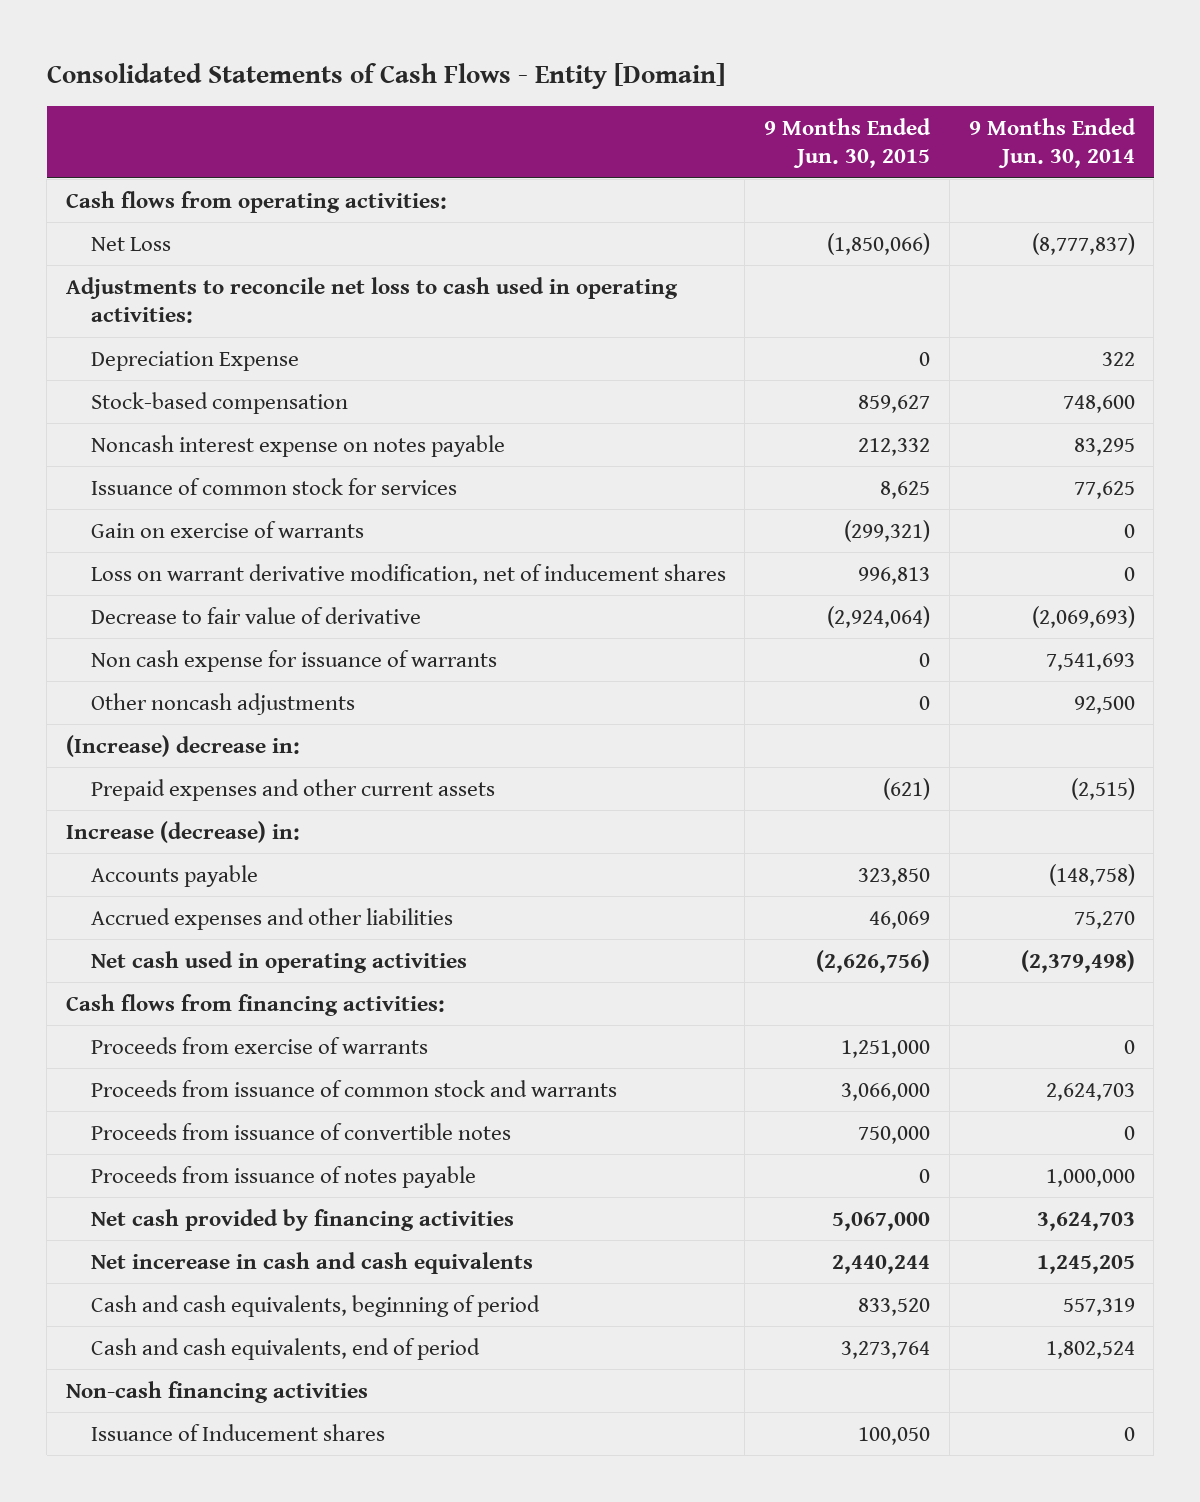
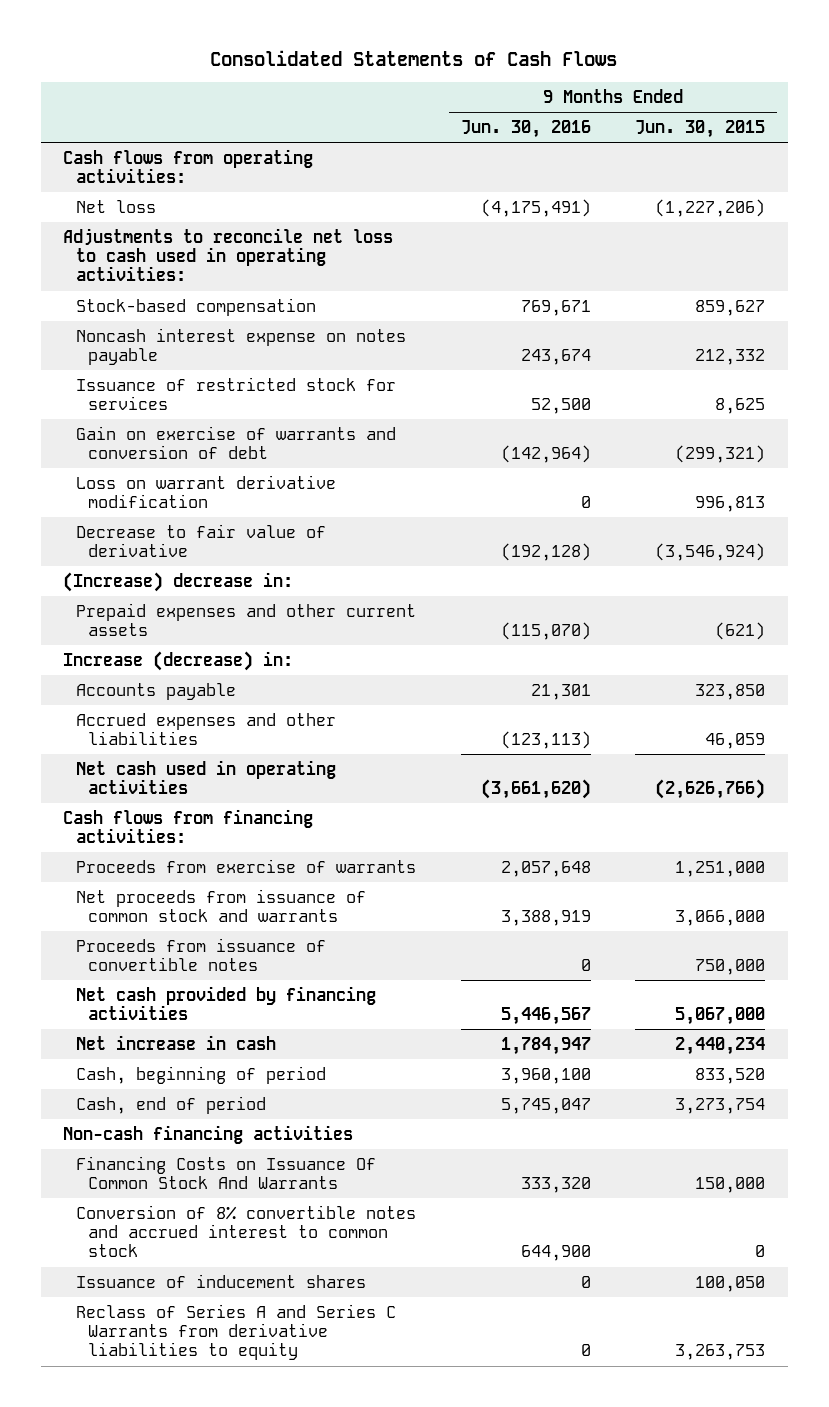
[46,62,725,89] Consolidated Statements of Cash Flows - Entity [Domain] -> [210,50,618,67] Consolidated Statements of Cash Flows
[968,117,1136,169] 9 Months Ended Jun. 30, 2014 -> none
none -> [460,120,591,139] Jun. 30, 2016
[90,236,171,251] Net Loss -> [75,199,156,213] Net loss
[827,232,931,255] (1,850,066) -> [655,198,766,217] (1,227,206)
[90,350,299,371] Depreciation Expense -> none
[90,649,497,672] Non cash expense for issuance of warrants -> none
[90,692,355,715] Other noncash adjustments -> none
[90,477,457,495] Issuance of common stock for services -> [75,376,396,411] Issuance of restricted stock for services
[90,520,364,538] Gain on exercise of warrants -> [75,425,396,460] Gain on exercise of warrants and conversion of debt
[90,563,726,585] Loss on warrant derivative modification, net of inducement shares -> [75,474,336,509] Loss on warrant derivative modification
[827,605,931,628] (2,924,064) -> [655,543,766,562] (3,546,924)
[869,910,931,929] 46,069 -> [705,733,766,750] 46,059
[816,949,931,973] (2,626,756) -> [655,779,766,800] (2,626,766)
[90,1079,617,1097] Proceeds from issuance of common stock and warrants -> [75,888,366,923] Net proceeds from issuance of common stock and warrants
[90,1165,476,1188] Proceeds from issuance of notes payable -> none
[90,1251,533,1274] Net incerease in cash and cash equivalents -> [75,1034,276,1050] Net increase in cash
[832,1254,931,1274] 2,440,244 -> [675,1036,766,1055] 2,440,234
[90,1294,540,1317] Cash and cash equivalents, beginning of period -> [75,1065,326,1084] Cash, beginning of period
[90,1337,480,1360] Cash and cash equivalents, end of period -> [75,1095,266,1114] Cash, end of period
[841,1340,931,1359] 3,273,764 -> [675,1097,766,1114] 3,273,754
none -> [75,1155,376,1190] Financing Costs on Issuance Of Common Stock And Warrants
none -> [75,1204,416,1258] Conversion of 8% convertible notes and accrued interest to common stock
[90,1423,385,1441] Issuance of Inducement shares -> [75,1273,366,1288] Issuance of inducement shares
none -> [75,1303,396,1361] Reclass of Series A and Series C Warrants from derivative liabilities to equity

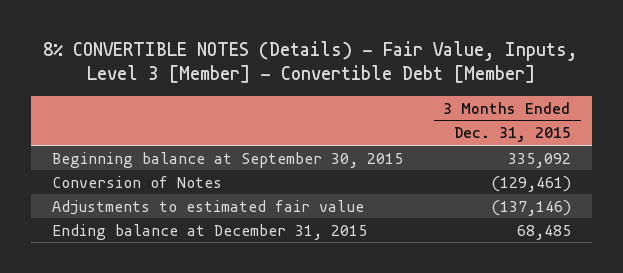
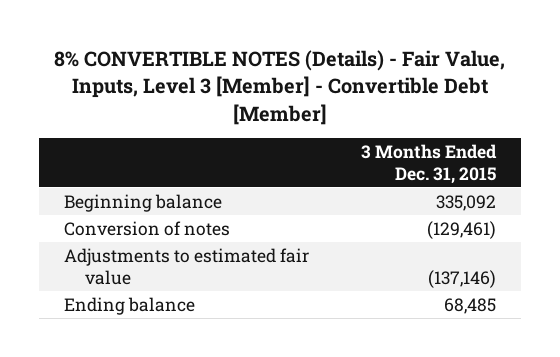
[51,151,403,168] Beginning balance at September 30, 2015 -> [64,193,223,212] Beginning balance
[51,175,222,188] Conversion of Notes -> [64,220,231,236] Conversion of notes
[51,223,367,240] Ending balance at December 31, 2015 -> [64,296,196,315] Ending balance

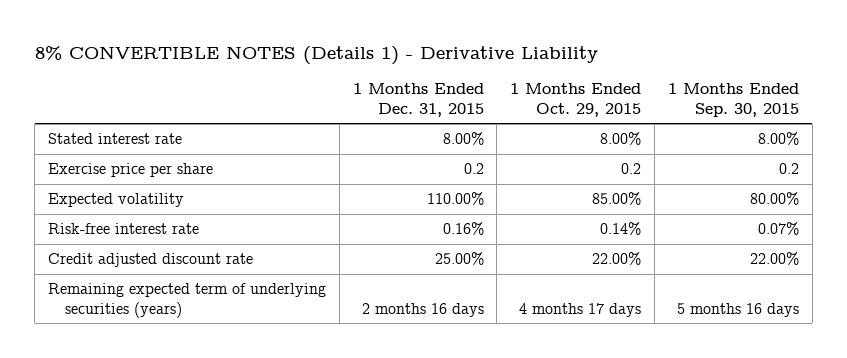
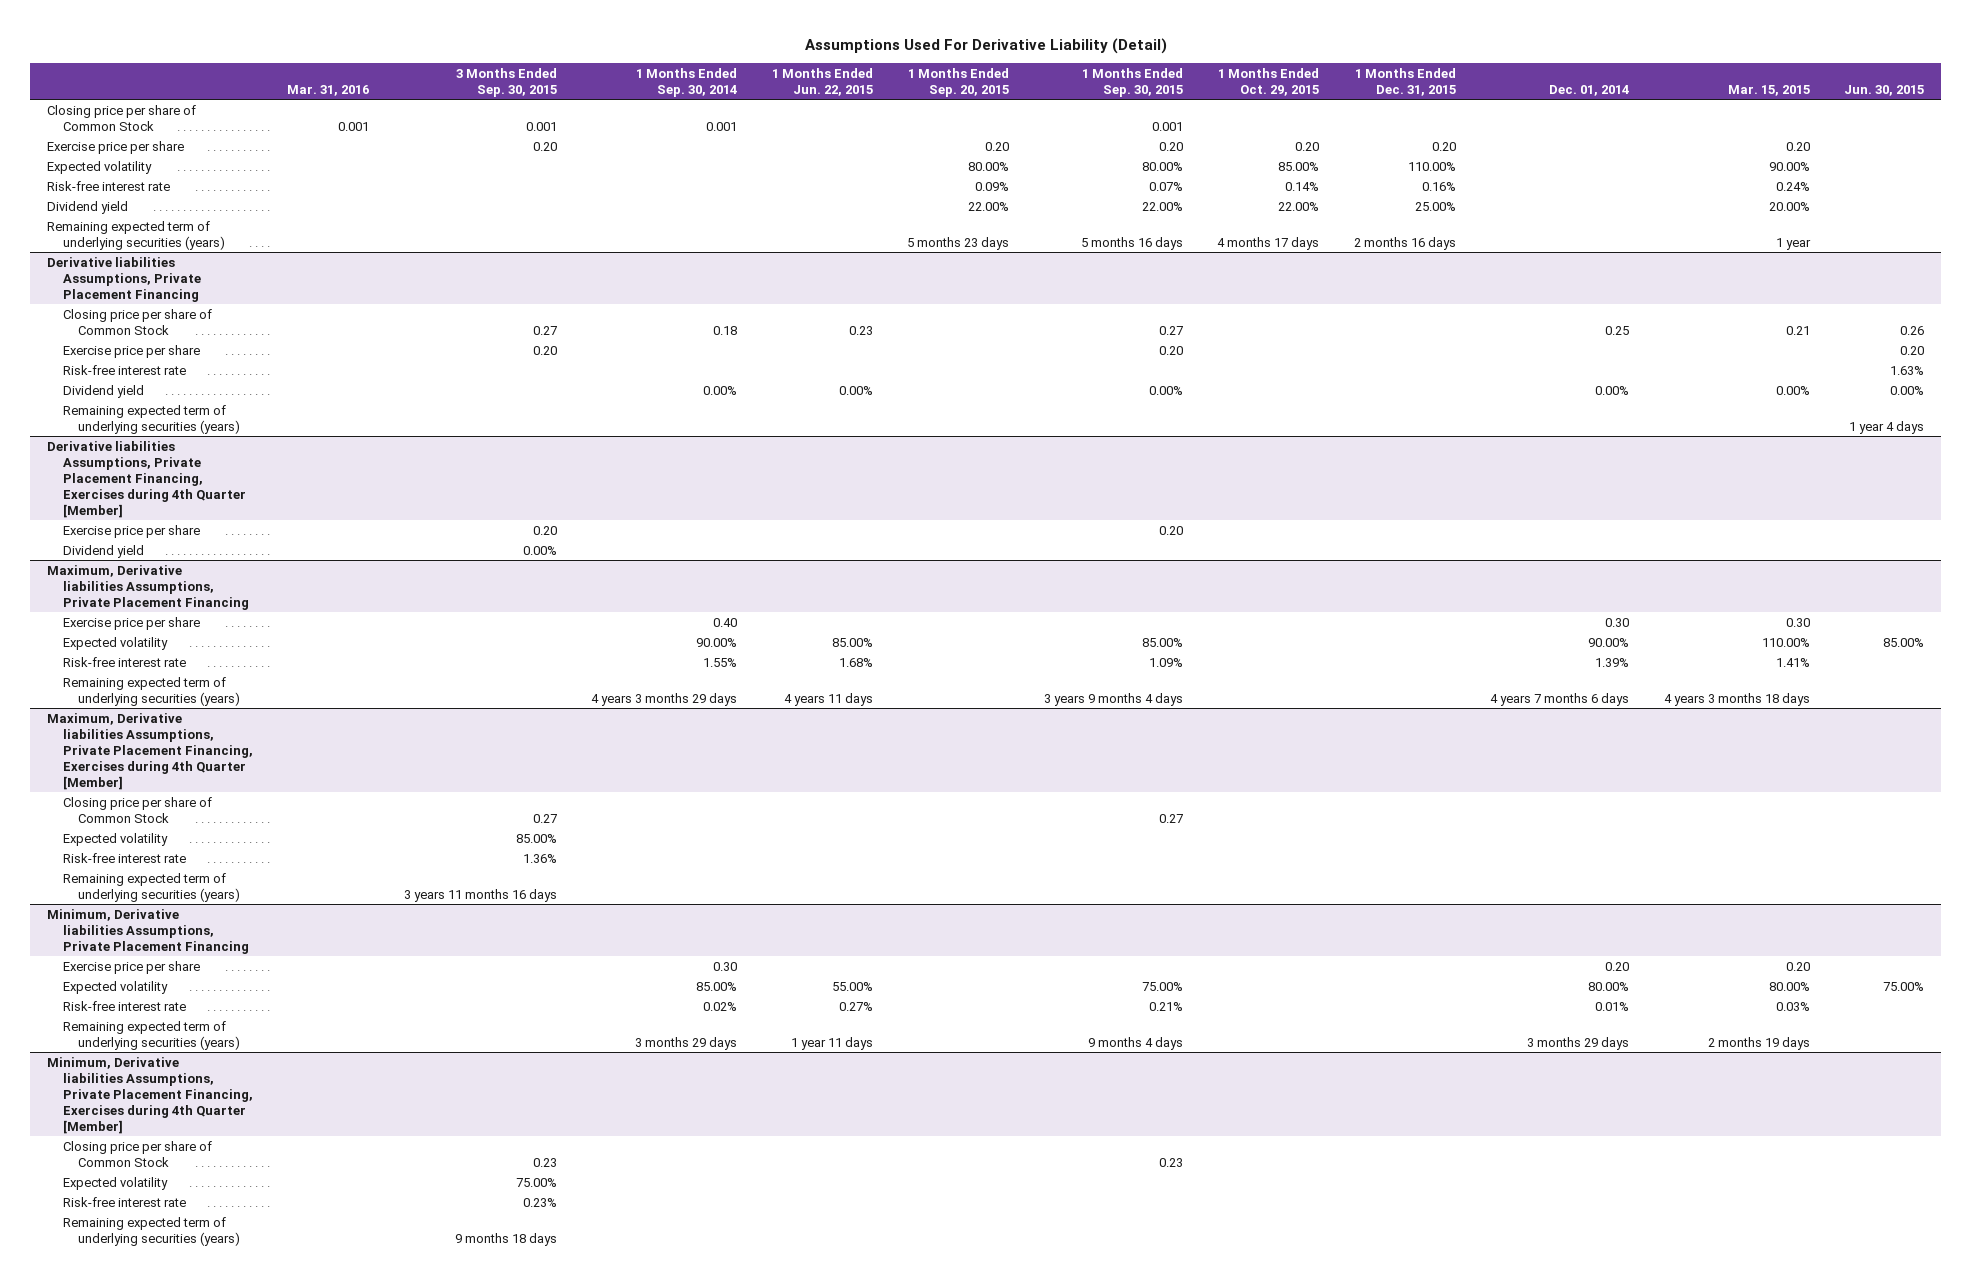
[34,45,598,65] 8% CONVERTIBLE NOTES (Details 1) - Derivative Liability -> [804,38,1167,55] Assumptions Used For Derivative Liability (Detail)
none -> [287,84,370,96] Mar. 31, 2016
none -> [455,67,557,97] 3 Months Ended Sep. 30, 2015
none -> [636,67,738,97] 1 Months Ended Sep. 30, 2014
none -> [771,67,873,96] 1 Months Ended Jun. 22, 2015
none -> [908,67,1010,97] 1 Months Ended Sep. 20, 2015
none -> [1549,84,1630,96] Dec. 01, 2014
none -> [1727,84,1810,96] Mar. 15, 2015
none -> [1844,84,1925,96] Jun. 30, 2015
[47,133,182,145] Stated interest rate -> none
none -> [47,104,197,131] Closing price per share of Common Stock
[463,163,484,175] 0.2 -> [1431,141,1456,151] 0.20
[621,163,642,175] 0.2 -> [1295,141,1320,151] 0.20
[778,163,799,175] 0.2 -> [1158,141,1183,151] 0.20
[47,253,253,268] Credit adjusted discount rate -> [47,200,129,214] Dividend yield
none -> [47,256,201,302] Derivative liabilities Assumptions, Private Placement Financing
none -> [62,308,212,335] Closing price per share of Common Stock
none -> [62,344,200,358] Exercise price per share
none -> [62,364,186,375] Risk-free interest rate
none -> [62,384,144,398] Dividend yield
none -> [62,404,241,434] Remaining expected term of underlying securities (years)
none -> [47,440,246,518] Derivative liabilities Assumptions, Private Placement Financing, Exercises during 4th Quarter [Member]
none -> [62,524,200,538] Exercise price per share
none -> [62,544,144,558] Dividend yield
none -> [47,564,249,610] Maximum, Derivative liabilities Assumptions, Private Placement Financing
none -> [62,616,200,630] Exercise price per share
none -> [62,636,168,650] Expected volatility
none -> [62,656,186,667] Risk-free interest rate
none -> [62,676,241,706] Remaining expected term of underlying securities (years)
none -> [47,712,253,790] Maximum, Derivative liabilities Assumptions, Private Placement Financing, Exercises during 4th Quarter [Member]
none -> [62,796,212,823] Closing price per share of Common Stock
none -> [62,832,168,846] Expected volatility
none -> [62,852,186,863] Risk-free interest rate
none -> [62,872,241,902] Remaining expected term of underlying securities (years)
none -> [47,908,249,954] Minimum, Derivative liabilities Assumptions, Private Placement Financing
none -> [62,960,200,974] Exercise price per share
none -> [62,980,168,994] Expected volatility
none -> [62,1000,186,1011] Risk-free interest rate
none -> [62,1020,241,1050] Remaining expected term of underlying securities (years)
none -> [47,1056,253,1134] Minimum, Derivative liabilities Assumptions, Private Placement Financing, Exercises during 4th Quarter [Member]
none -> [62,1140,212,1167] Closing price per share of Common Stock
none -> [62,1176,168,1190] Expected volatility
none -> [62,1196,186,1207] Risk-free interest rate
none -> [62,1216,241,1246] Remaining expected term of underlying securities (years)

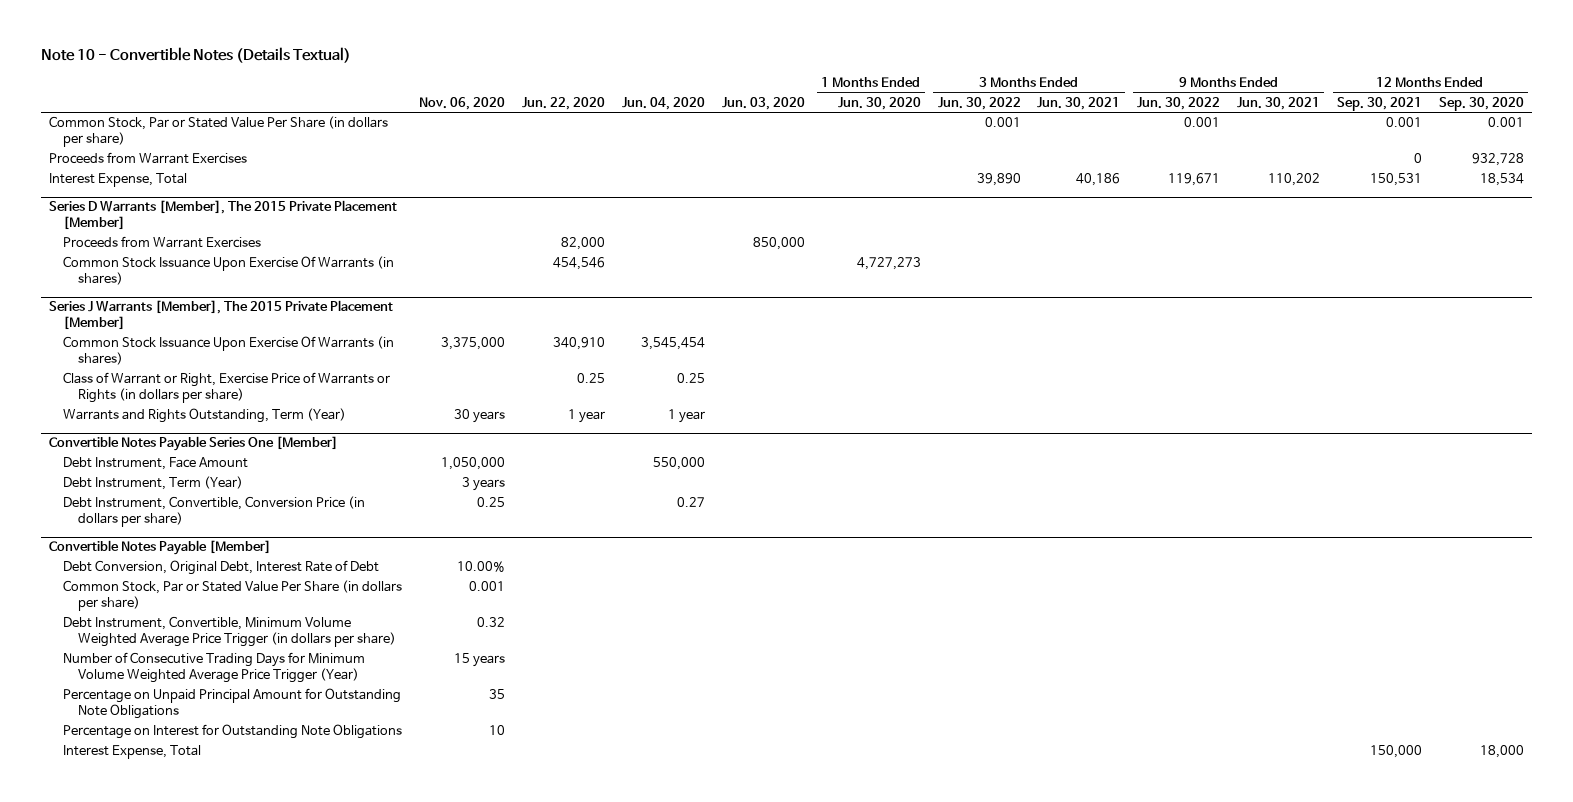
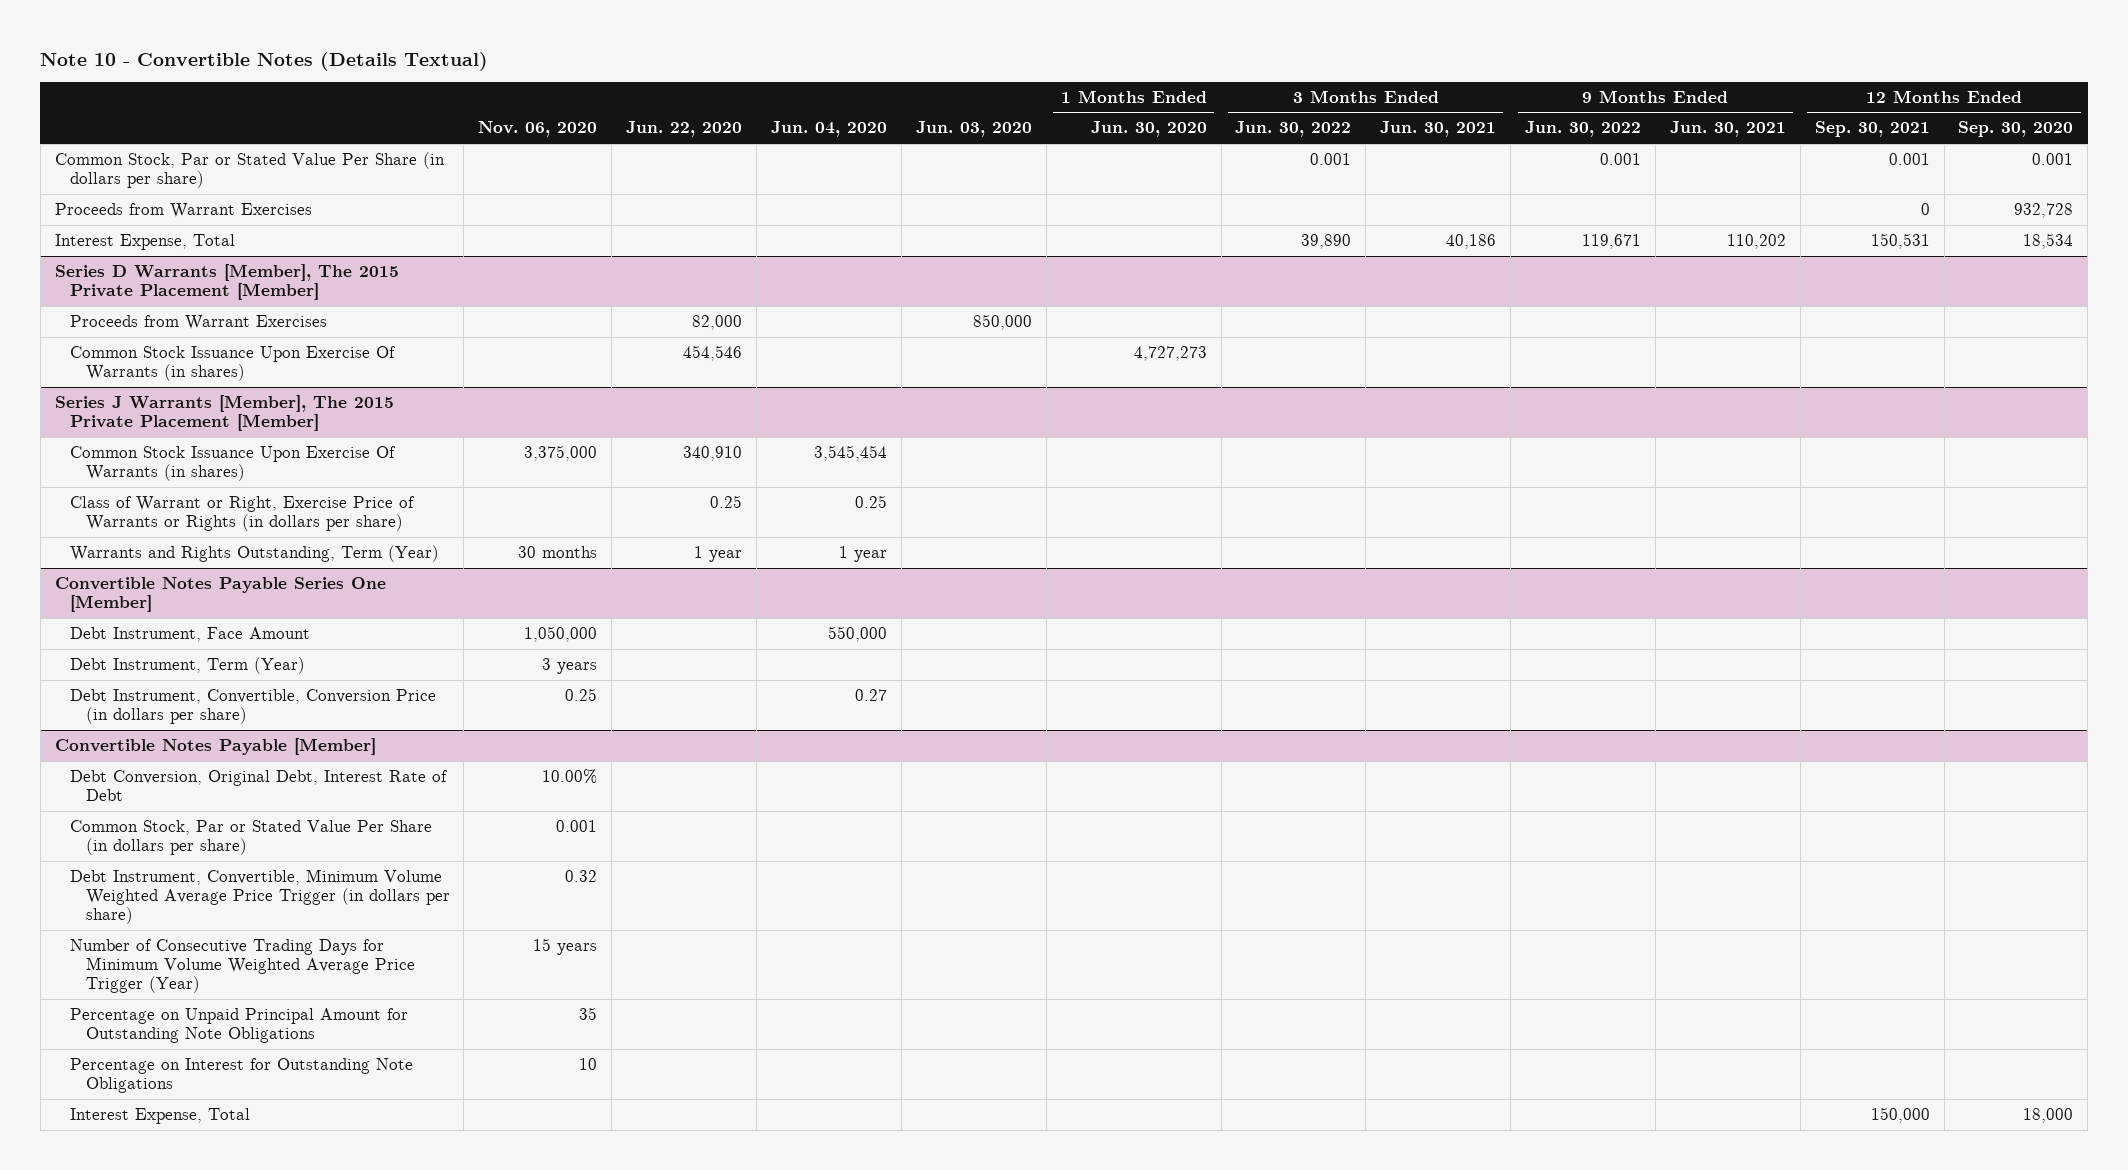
[454,409,506,424] 30 years -> [518,545,598,558] 30 months

